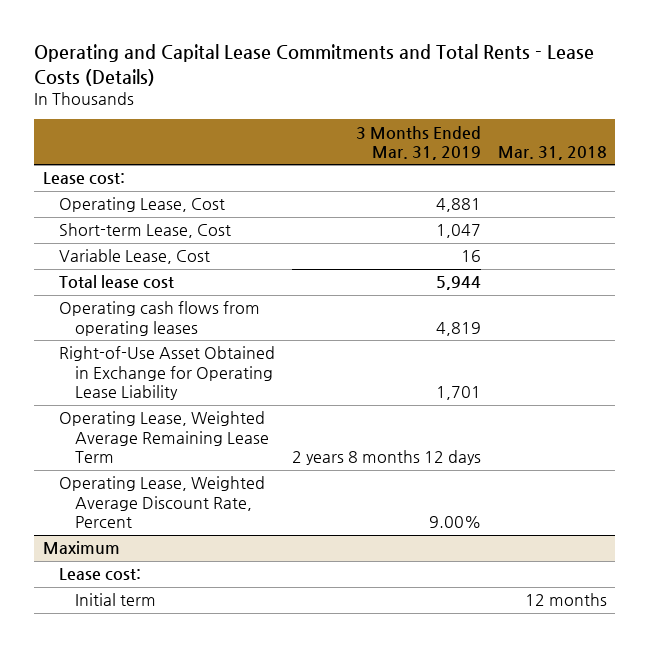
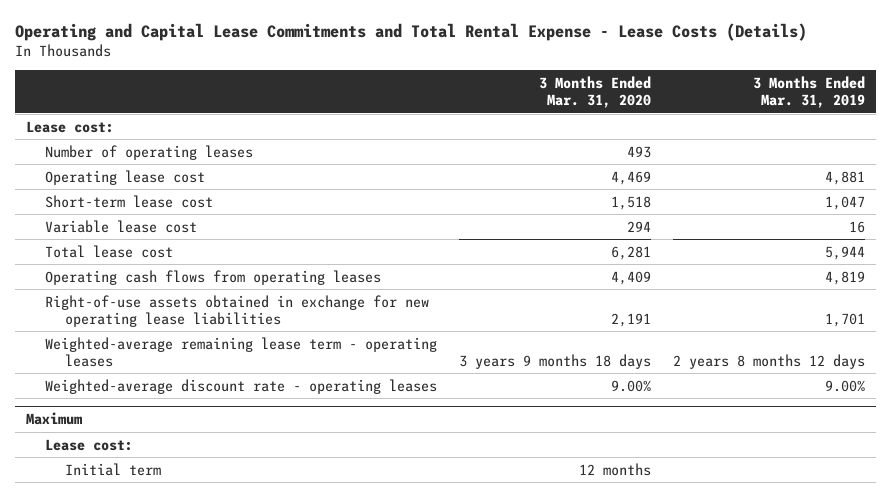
[34,44,595,86] Operating and Capital Lease Commitments and Total Rents - Lease Costs (Details) -> [14,22,807,41] Operating and Capital Lease Commitments and Total Rental Expense - Lease Costs (Details)
[497,145,607,160] Mar. 31, 2018 -> none
none -> [539,75,652,109] 3 Months Ended Mar. 31, 2020
none -> [45,144,254,160] Number of operating leases
[58,197,225,213] Operating Lease, Cost -> [45,169,206,185] Operating lease cost
[58,223,231,239] Short-term Lease, Cost -> [45,194,214,208] Short-term lease cost
[58,249,210,265] Variable Lease, Cost -> [45,219,198,233] Variable lease cost
[58,346,275,401] Right-of-Use Asset Obtained in Exchange for Operating Lease Liability -> [45,294,430,327] Right-of-use assets obtained in exchange for new operating lease liabilities
[58,411,269,464] Operating Lease, Weighted Average Remaining Lease Term -> [45,336,438,367] Weighted-average remaining lease term - operating leases
[58,476,265,529] Operating Lease, Weighted Average Discount Rate, Percent -> [45,378,438,394] Weighted-average discount rate - operating leases

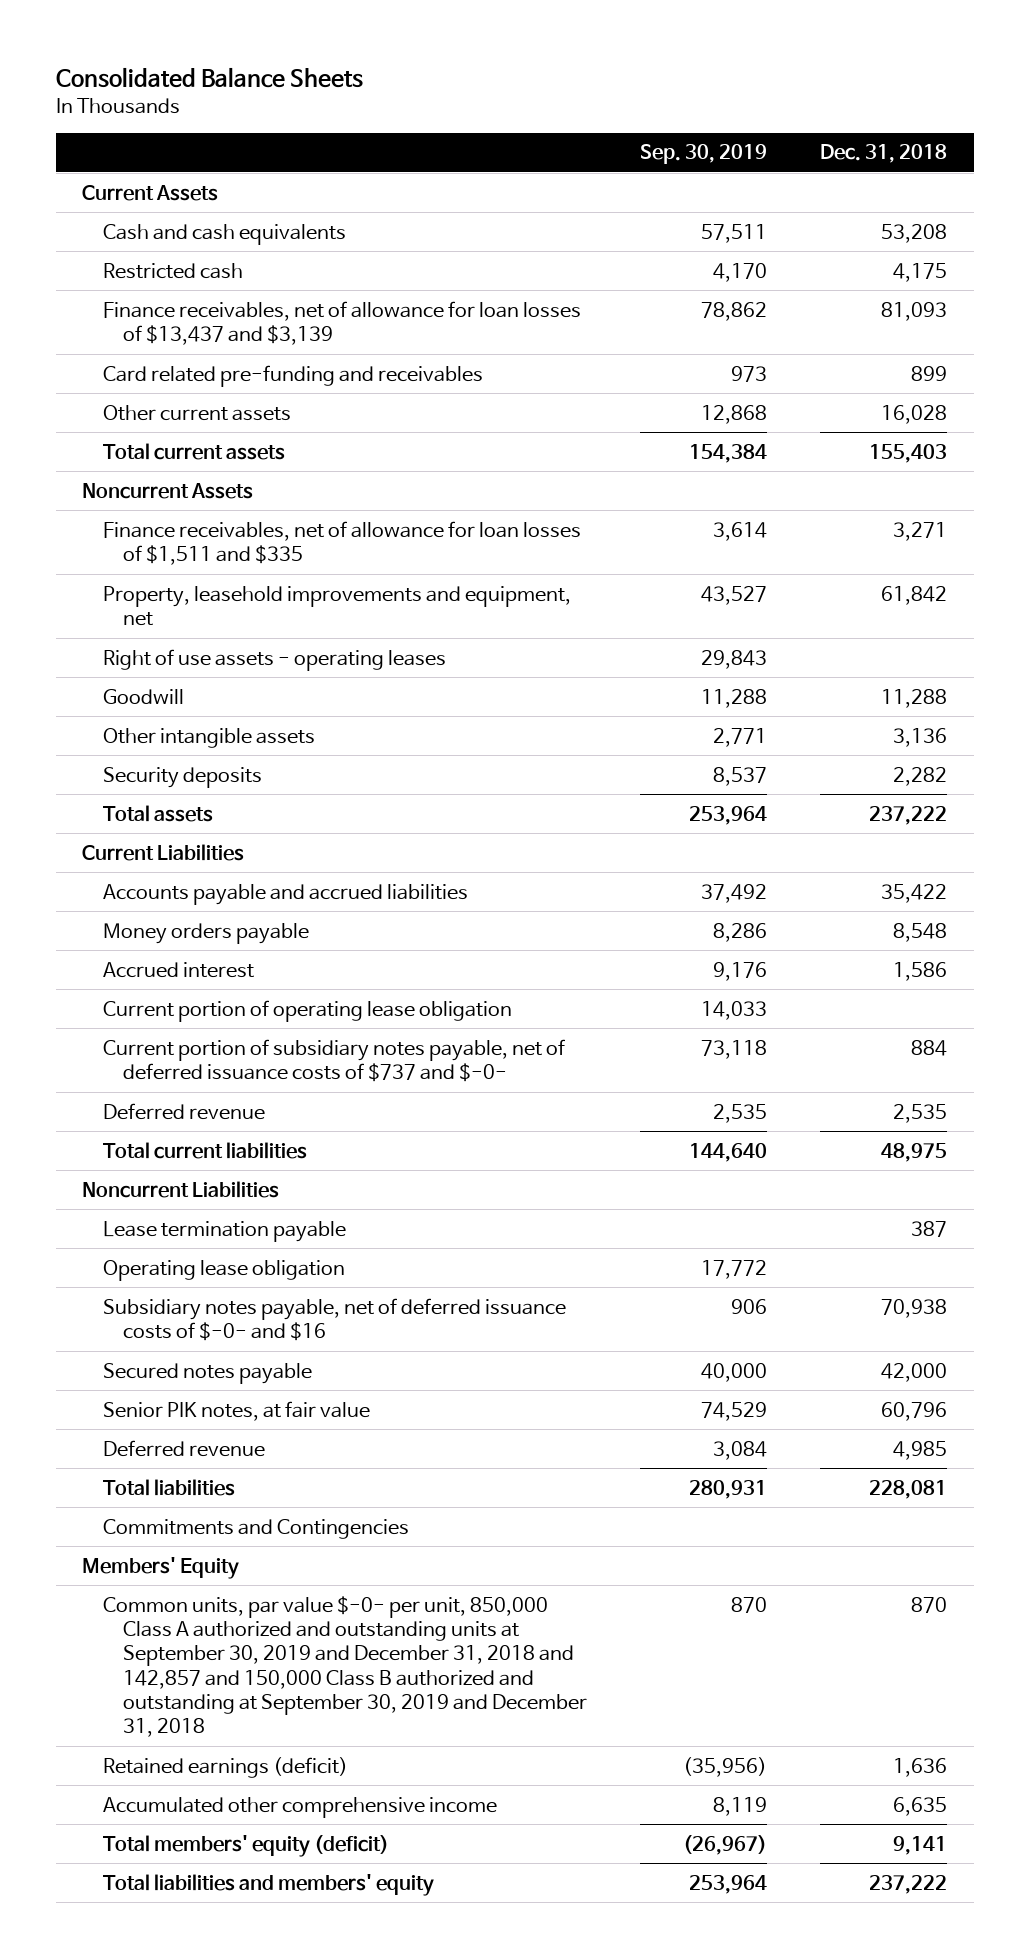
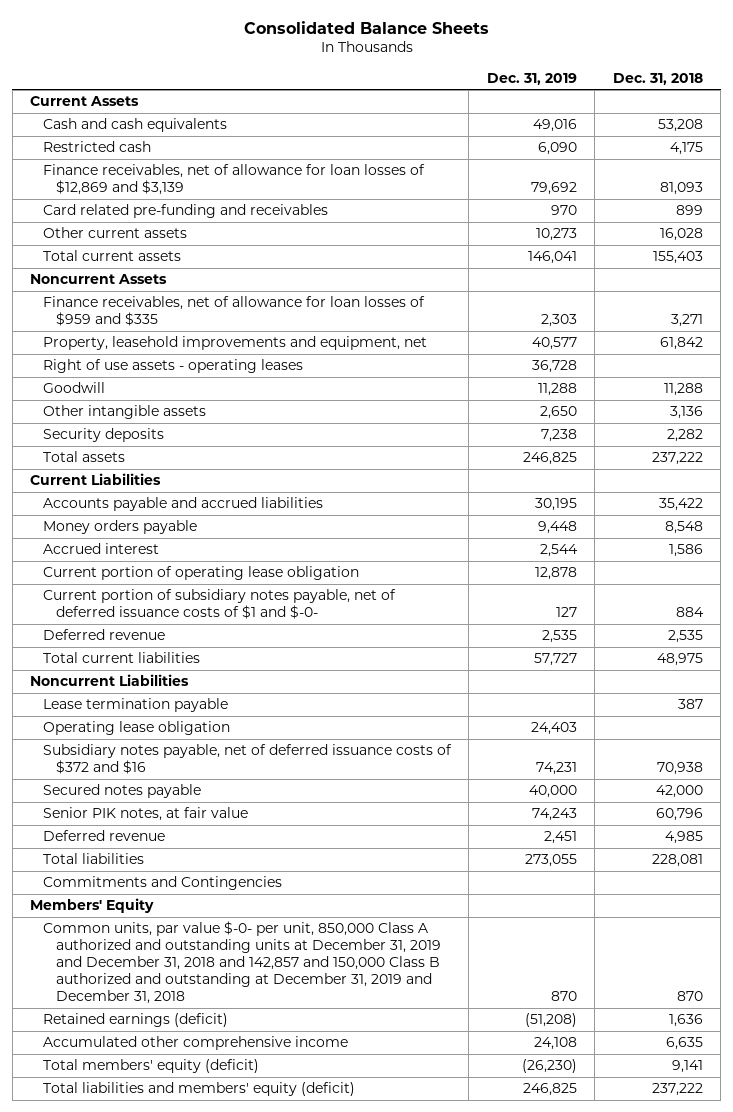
[640,144,768,165] Sep. 30, 2019 -> none
none -> [486,72,577,85] Dec. 31, 2019
[102,300,581,346] Finance receivables, net of allowance for loan losses of $13,437 and $3,139 -> [43,164,426,196] Finance receivables, net of allowance for loan losses of $12,869 and $3,139
[102,520,581,566] Finance receivables, net of allowance for loan losses of $1,511 and $335 -> [43,296,426,327] Finance receivables, net of allowance for loan losses of $959 and $335
[102,1038,565,1083] Current portion of subsidiary notes payable, net of deferred issuance costs of $737 and $-0- -> [43,589,397,620] Current portion of subsidiary notes payable, net of deferred issuance costs of $1 and $-0-
[102,1297,566,1342] Subsidiary notes payable, net of deferred issuance costs of $-0- and $16 -> [43,744,453,775] Subsidiary notes payable, net of deferred issuance costs of $372 and $16
[102,1595,588,1738] Common units, par value $-0- per unit, 850,000 Class A authorized and outstanding units at September 30, 2019 and December 31, 2018 and 142,857 and 150,000 Class B authorized and outstanding at September 30, 2019 and December 31, 2018 -> [43,921,441,1004] Common units, par value $-0- per unit, 850,000 Class A authorized and outstanding units at December 31, 2019 and December 31, 2018 and 142,857 and 150,000 Class B authorized and outstanding at December 31, 2019 and December 31, 2018
[102,1873,434,1896] Total liabilities and members' equity -> [43,1082,356,1097] Total liabilities and members' equity (deficit)

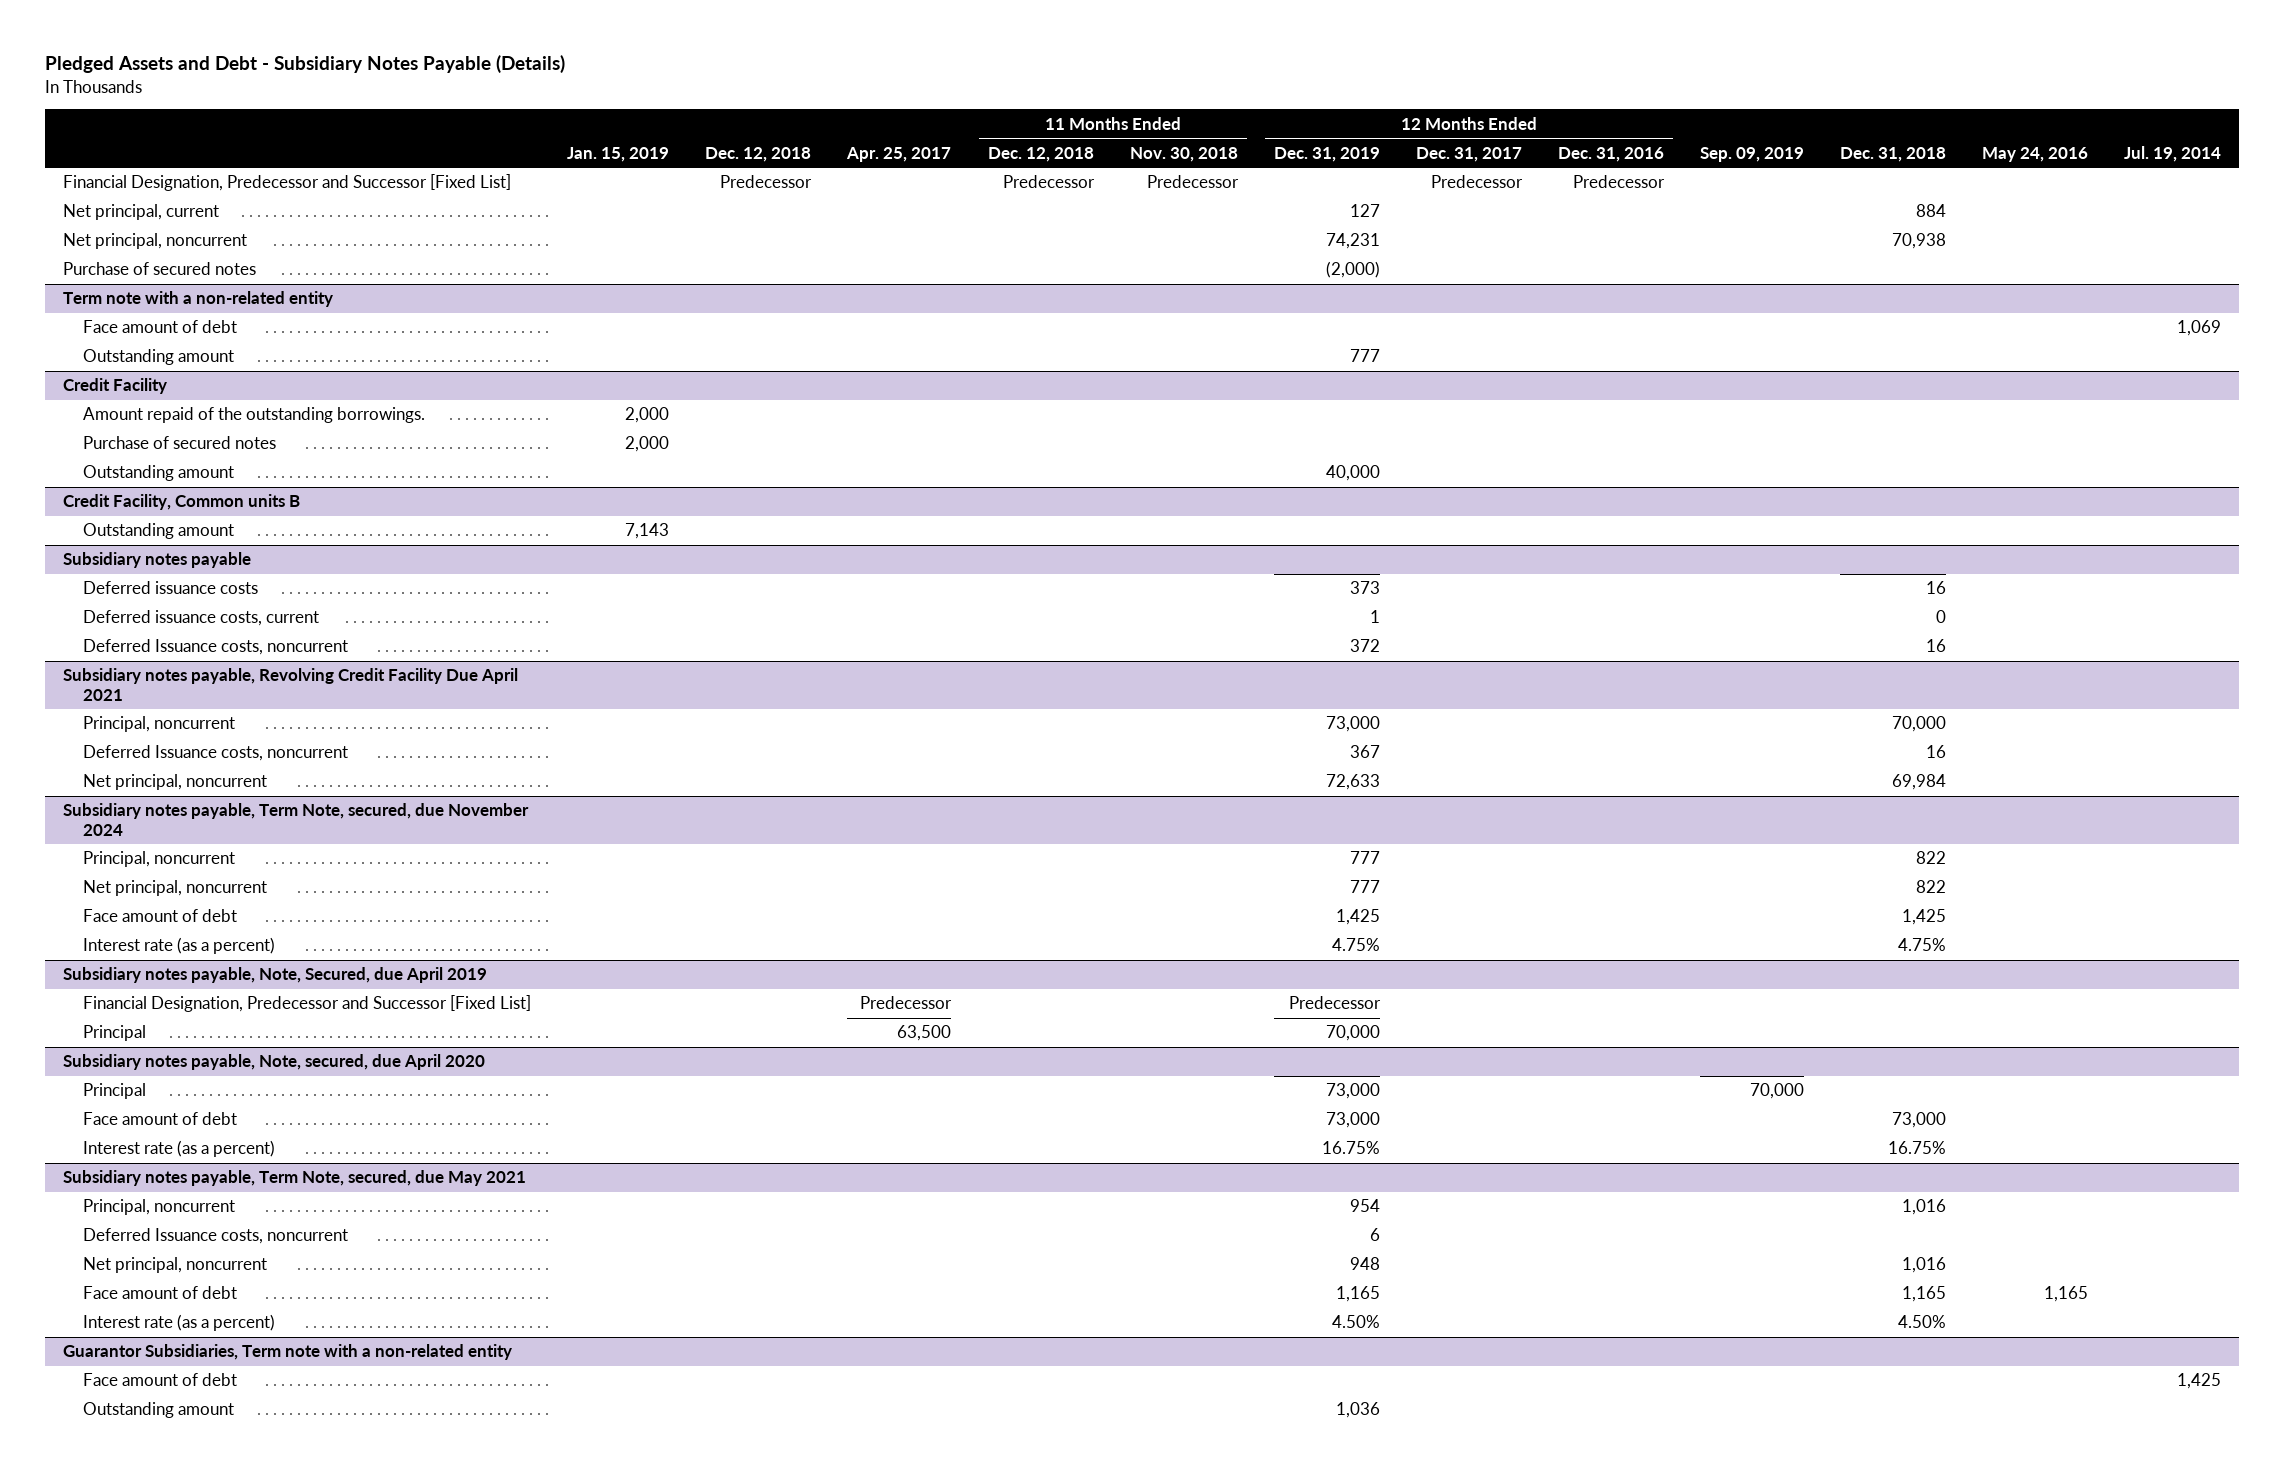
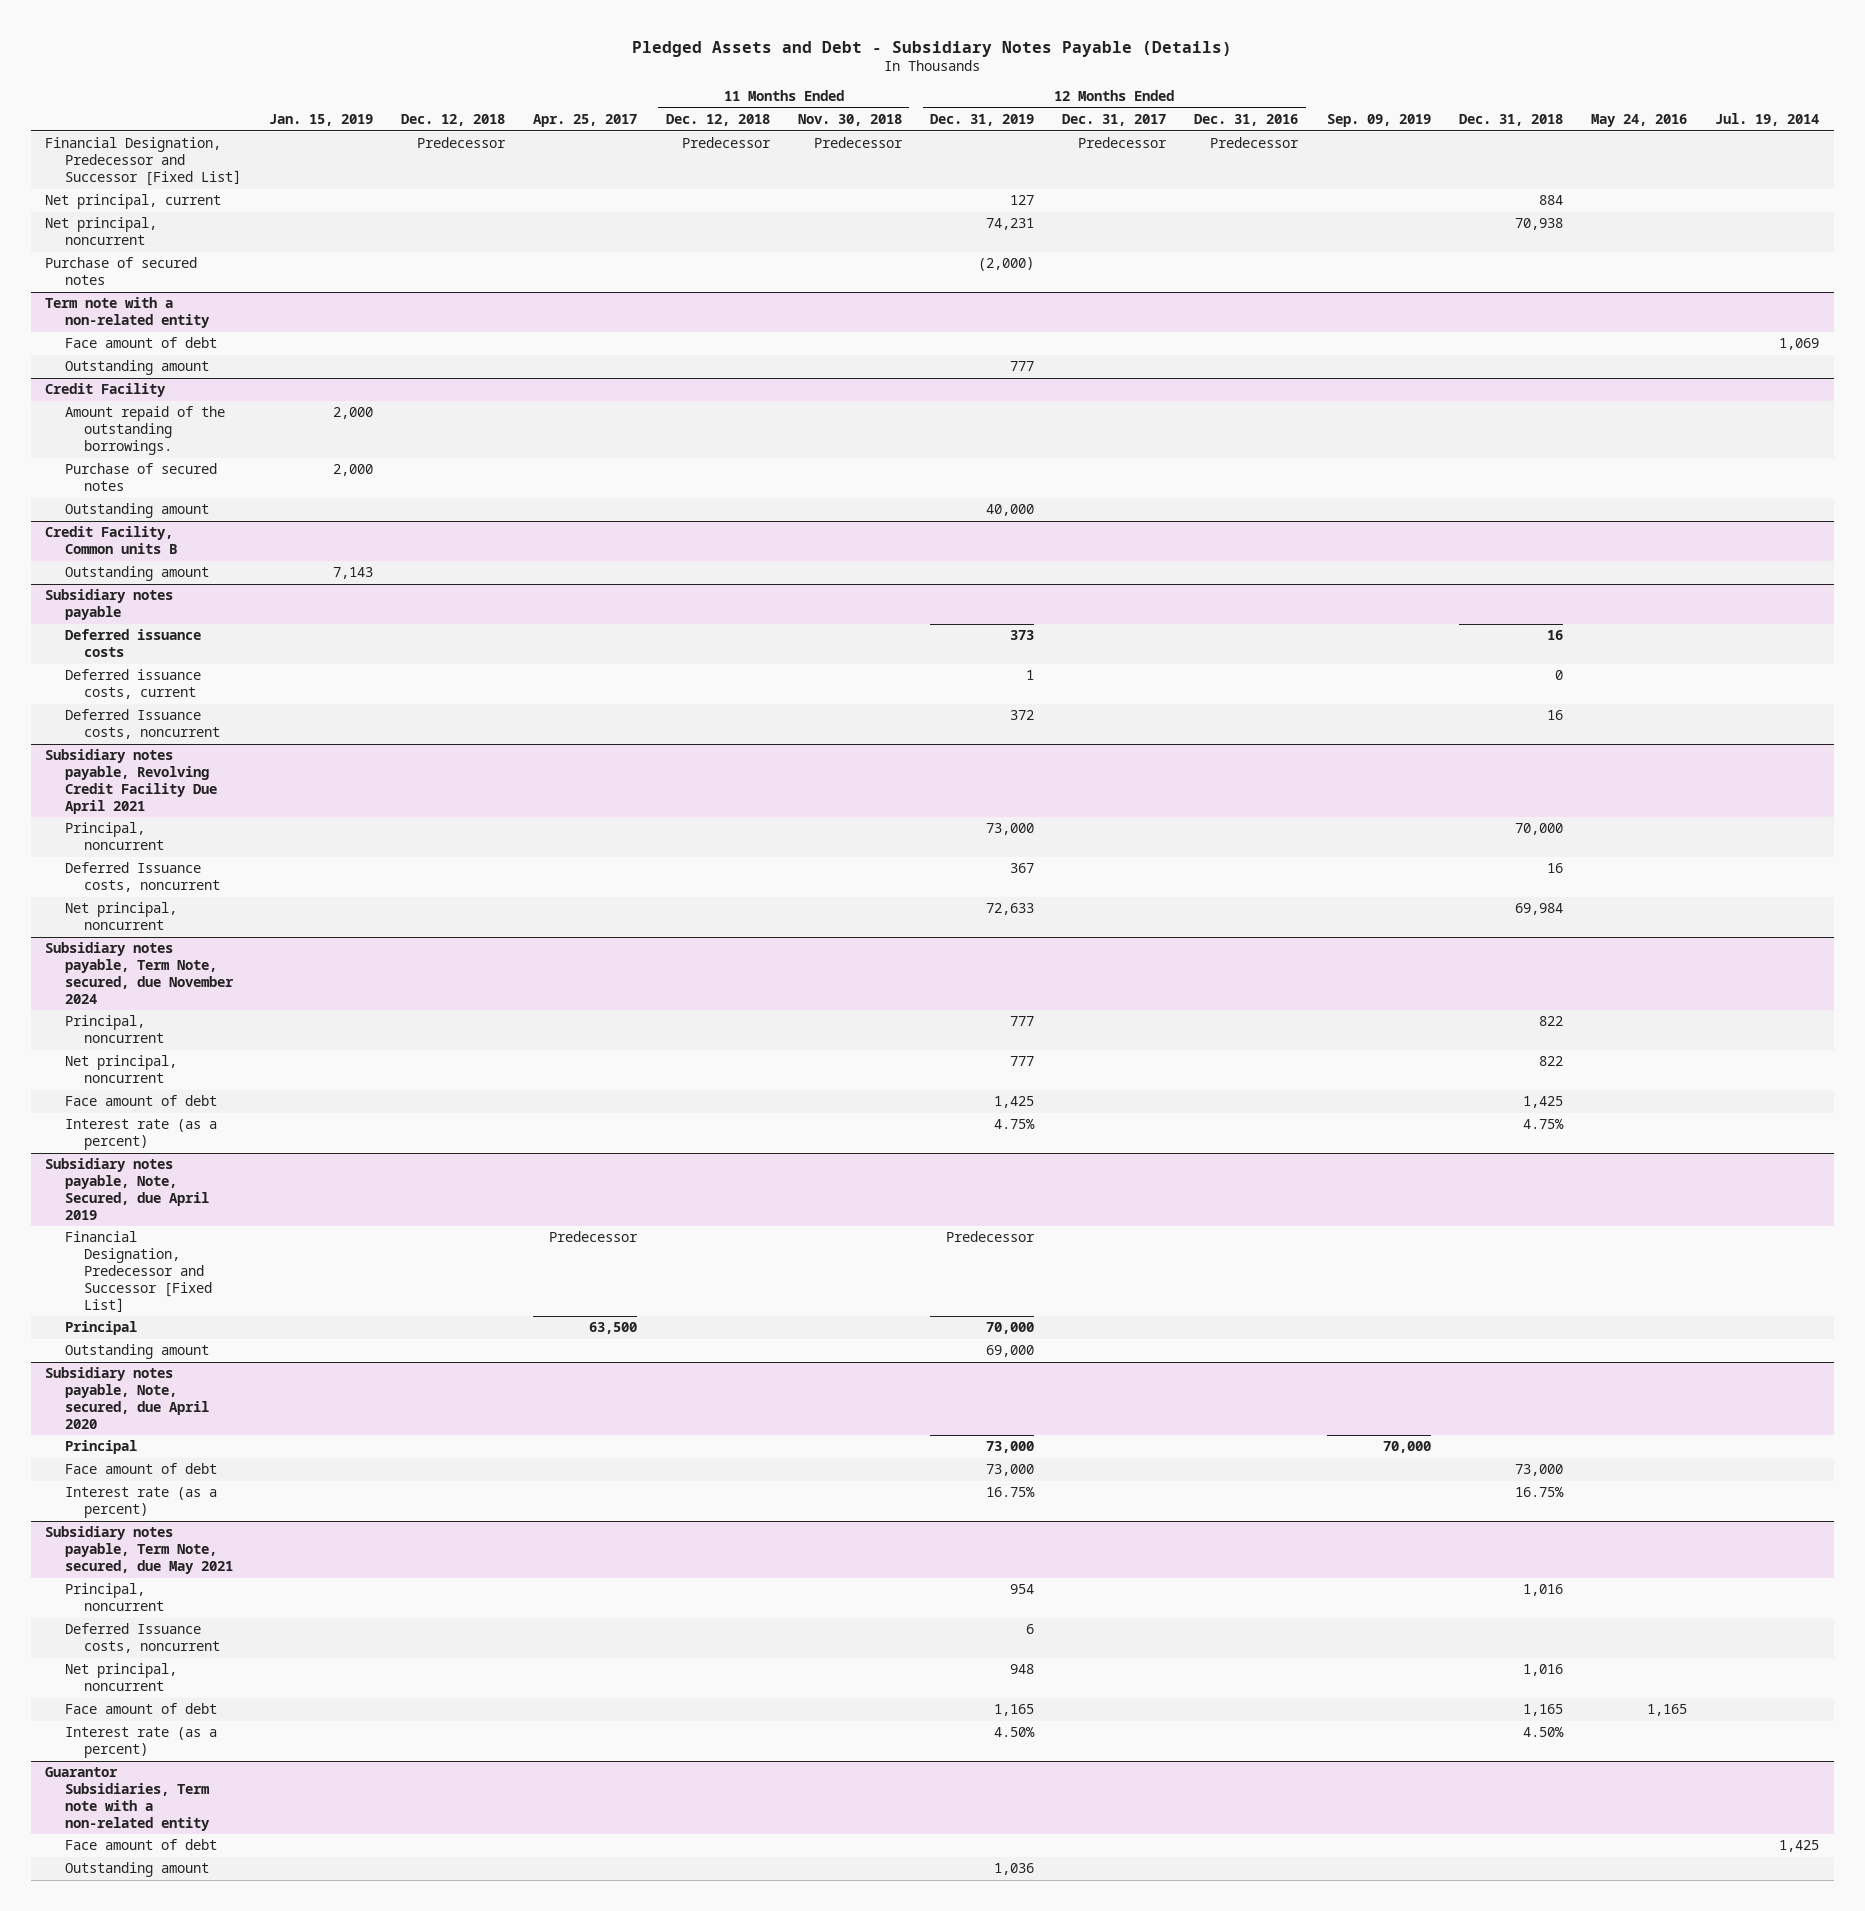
none -> [64,1344,209,1360] Outstanding amount

